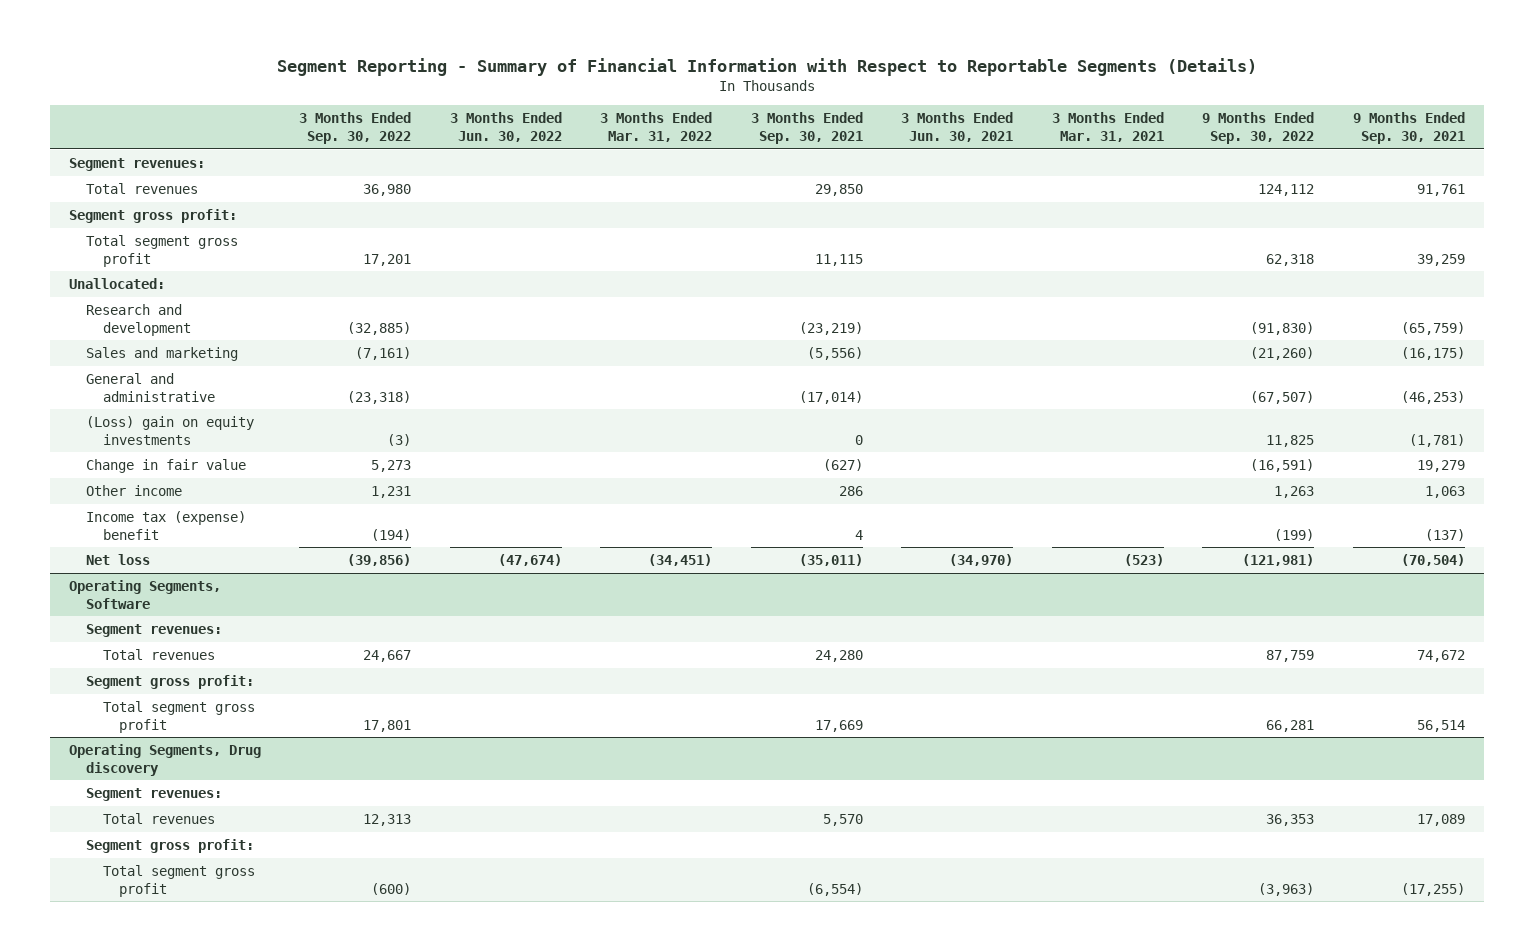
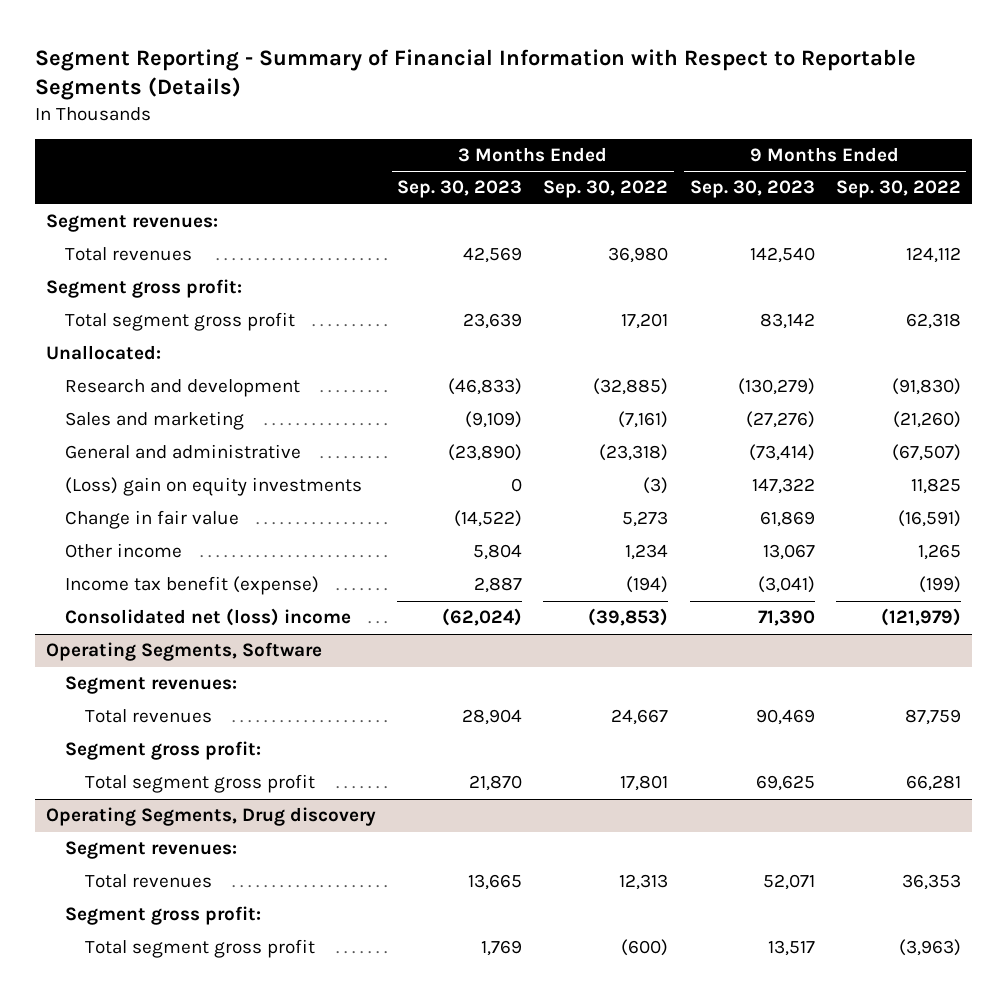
[449,112,562,142] 3 Months Ended Jun. 30, 2022 -> none
[600,112,713,142] 3 Months Ended Mar. 31, 2022 -> none
[750,112,863,144] 3 Months Ended Sep. 30, 2021 -> none
[901,112,1014,142] 3 Months Ended Jun. 30, 2021 -> none
[1051,112,1164,142] 3 Months Ended Mar. 31, 2021 -> none
[1352,112,1465,144] 9 Months Ended Sep. 30, 2021 -> none
none -> [397,180,523,199] Sep. 30, 2023
none -> [689,180,815,199] Sep. 30, 2023
[371,486,412,499] 1,231 -> [625,544,669,561] 1,234
[1274,486,1315,499] 1,263 -> [918,544,962,561] 1,265
[85,511,246,540] Income tax (expense) benefit -> [65,576,320,596] Income tax benefit (expense)
[85,554,150,566] Net loss -> [65,608,352,627] Consolidated net (loss) income
[347,554,412,567] (39,856) -> [588,608,669,627] (39,853)
[1242,554,1315,567] (121,981) -> [881,608,962,627] (121,979)

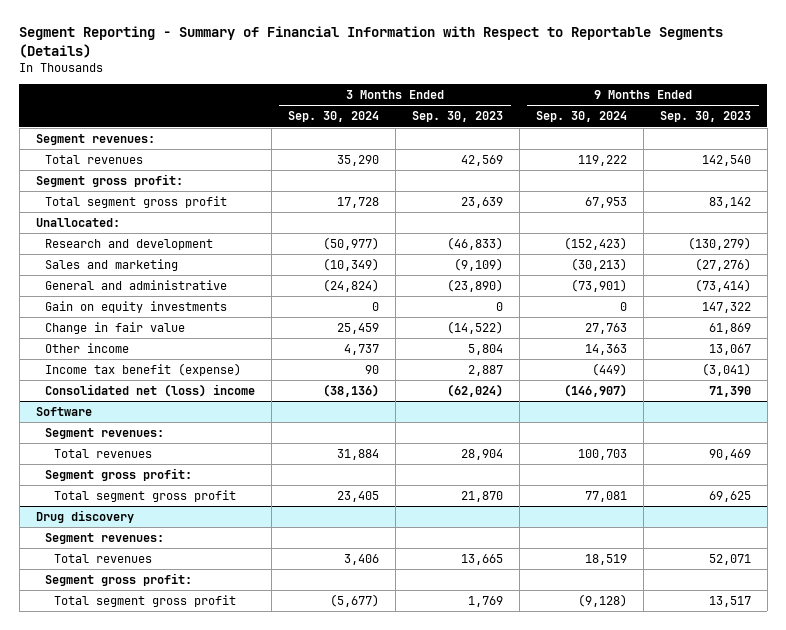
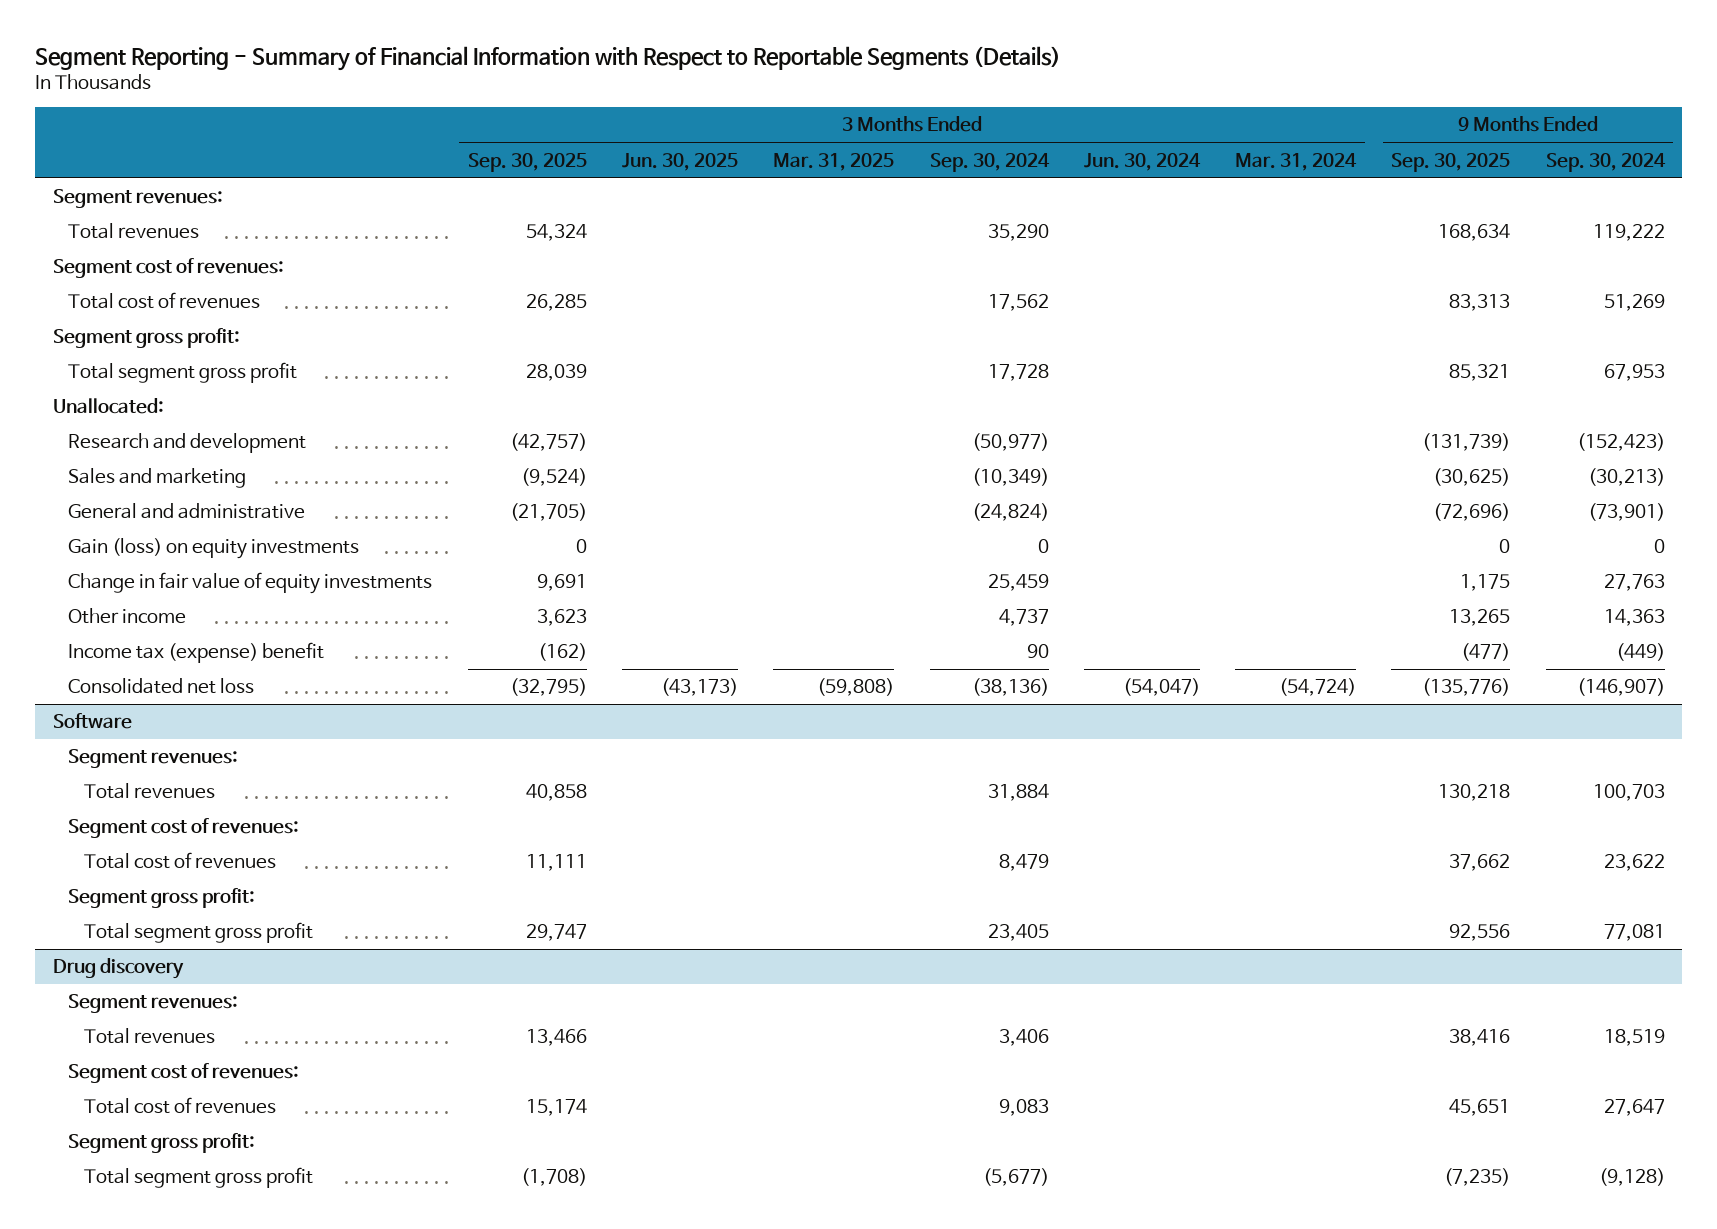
[411,111,503,123] Sep. 30, 2023 -> none
[659,111,751,123] Sep. 30, 2023 -> none
none -> [467,152,587,172] Sep. 30, 2025
none -> [621,152,738,171] Jun. 30, 2025
none -> [773,152,895,171] Mar. 31, 2025
none -> [1083,152,1201,171] Jun. 30, 2024
none -> [1235,152,1358,171] Mar. 31, 2024
none -> [1391,152,1511,172] Sep. 30, 2025
none -> [52,258,284,279] Segment cost of revenues:
none -> [68,292,261,310] Total cost of revenues
[44,301,227,314] Gain on equity investments -> [68,538,360,560] Gain (loss) on equity investments
[44,322,185,335] Change in fair value -> [68,572,433,595] Change in fair value of equity investments
[44,363,241,377] Income tax benefit (expense) -> [68,642,325,664] Income tax (expense) benefit
[44,384,255,398] Consolidated net (loss) income -> [68,678,255,695] Consolidated net loss
none -> [68,818,300,839] Segment cost of revenues:
none -> [84,852,277,870] Total cost of revenues
none -> [68,1063,300,1084] Segment cost of revenues:
none -> [84,1097,277,1115] Total cost of revenues

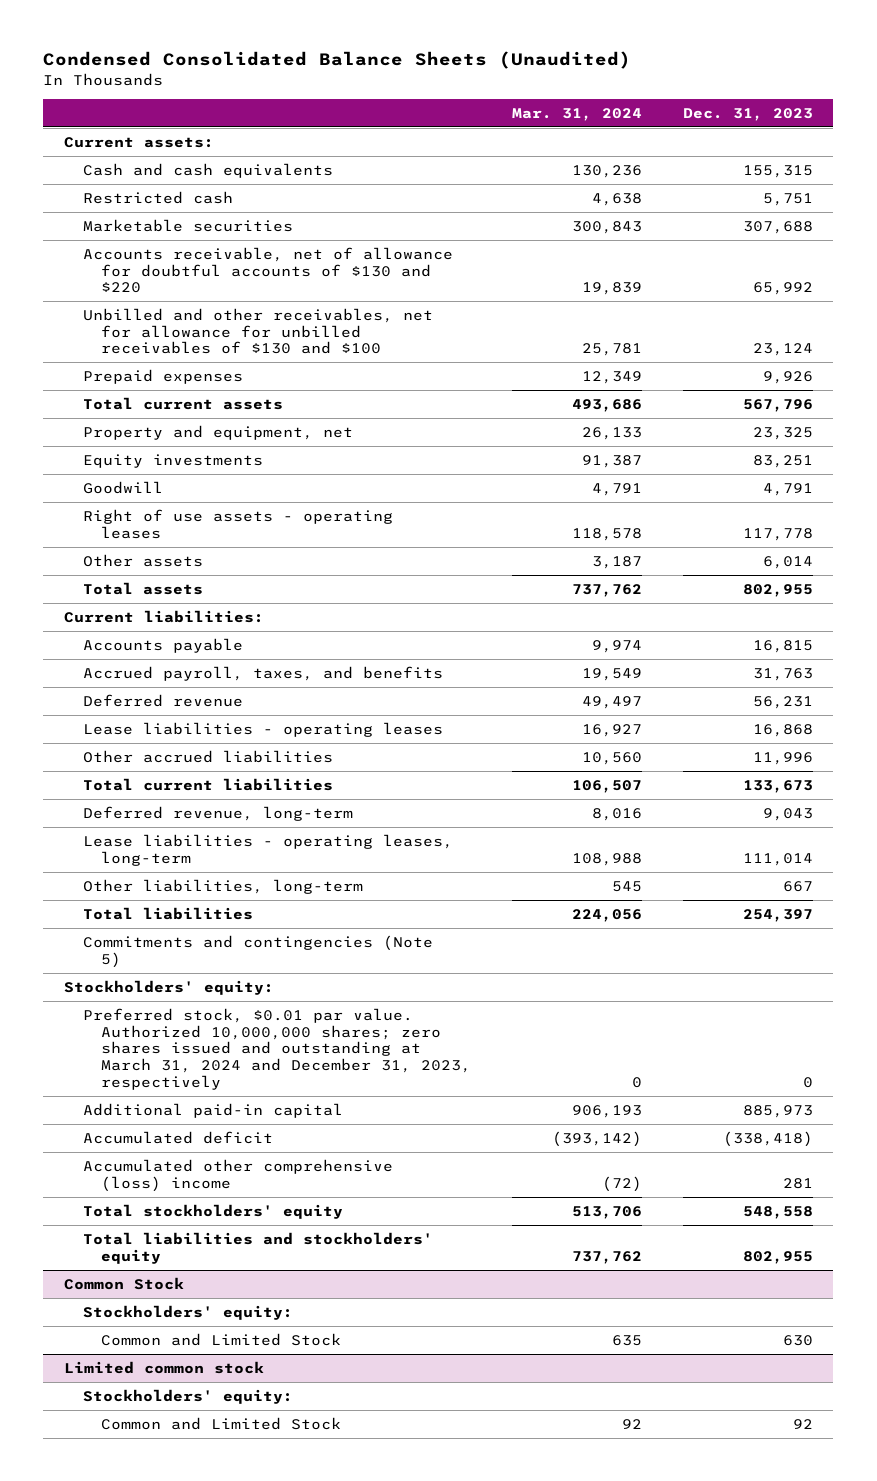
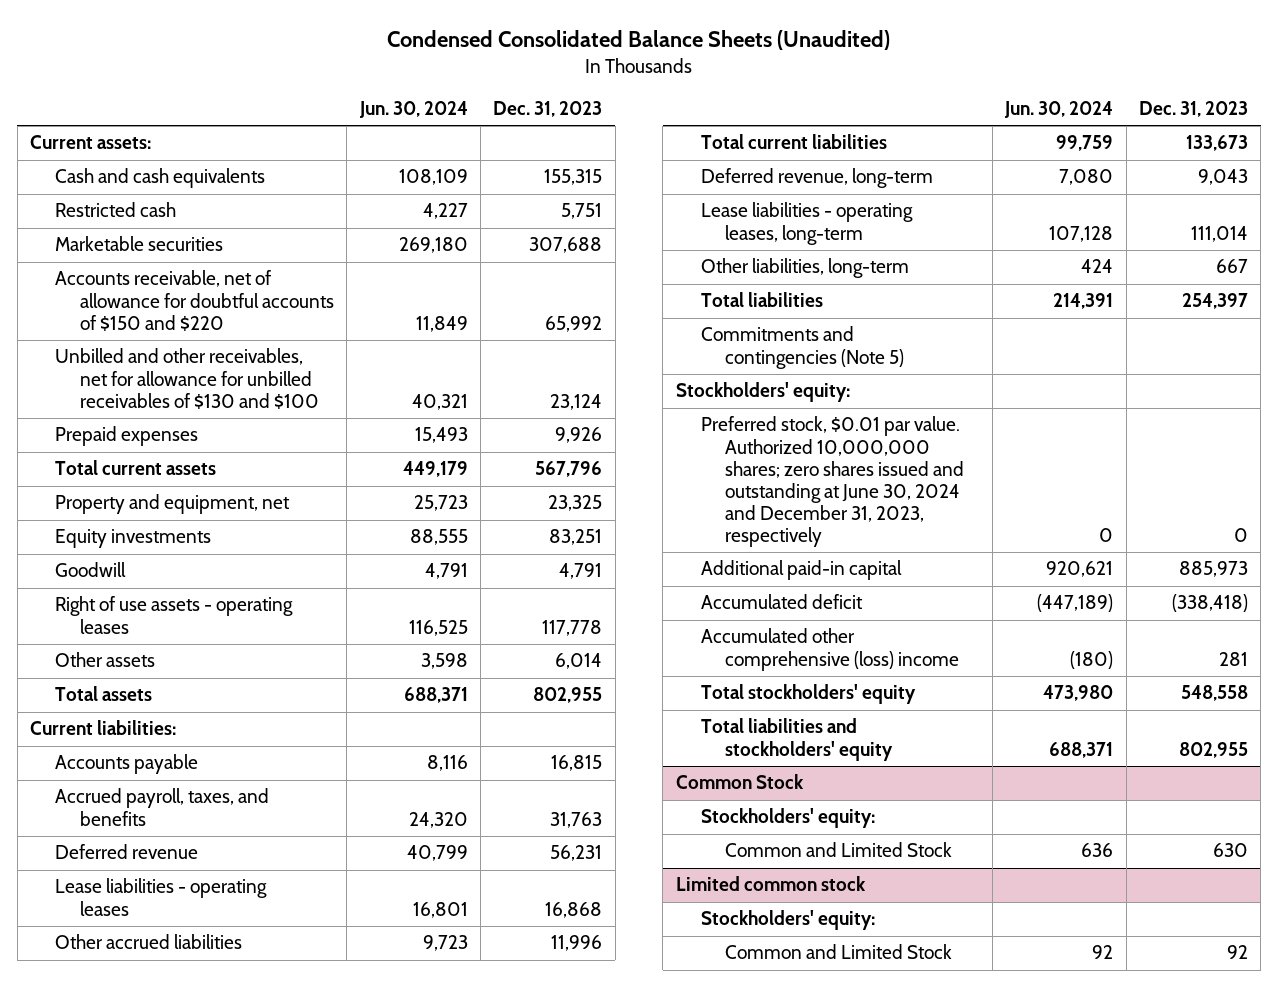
[512,107,643,121] Mar. 31, 2024 -> none
none -> [358,101,468,119] Jun. 30, 2024
[82,246,453,294] Accounts receivable, net of allowance for doubtful accounts of $130 and $220 -> [55,270,334,331] Accounts receivable, net of allowance for doubtful accounts of $150 and $220
[82,1007,472,1090] Preferred stock, $0.01 par value. Authorized 10,000,000 shares; zero shares issued and outstanding at March 31, 2024 and December 31, 2023, respectively -> [700,416,965,547] Preferred stock, $0.01 par value. Authorized 10,000,000 shares; zero shares issued and outstanding at June 30, 2024 and December 31, 2023, respectively

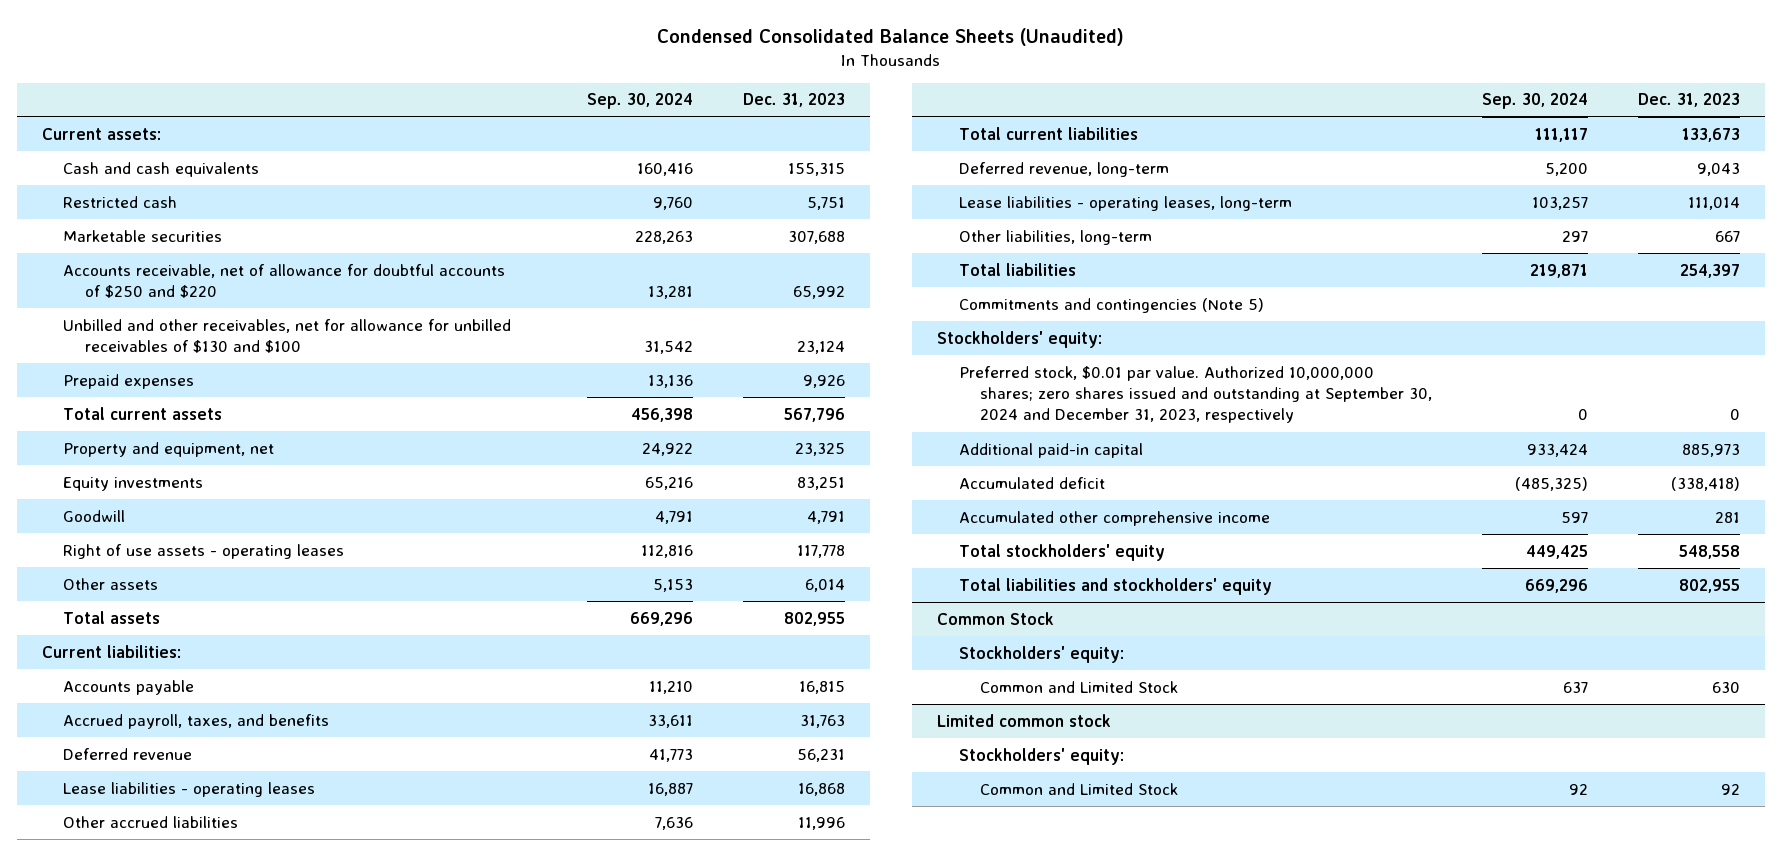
[358,101,468,119] Jun. 30, 2024 -> none
none -> [586,93,693,110] Sep. 30, 2024
[55,270,334,331] Accounts receivable, net of allowance for doubtful accounts of $150 and $220 -> [63,263,506,298] Accounts receivable, net of allowance for doubtful accounts of $250 and $220
[700,416,965,547] Preferred stock, $0.01 par value. Authorized 10,000,000 shares; zero shares issued and outstanding at June 30, 2024 and December 31, 2023, respectively -> [958,365,1433,424] Preferred stock, $0.01 par value. Authorized 10,000,000 shares; zero shares issued and outstanding at September 30, 2024 and December 31, 2023, respectively
[700,628,960,671] Accumulated other comprehensive (loss) income -> [958,510,1270,526] Accumulated other comprehensive income

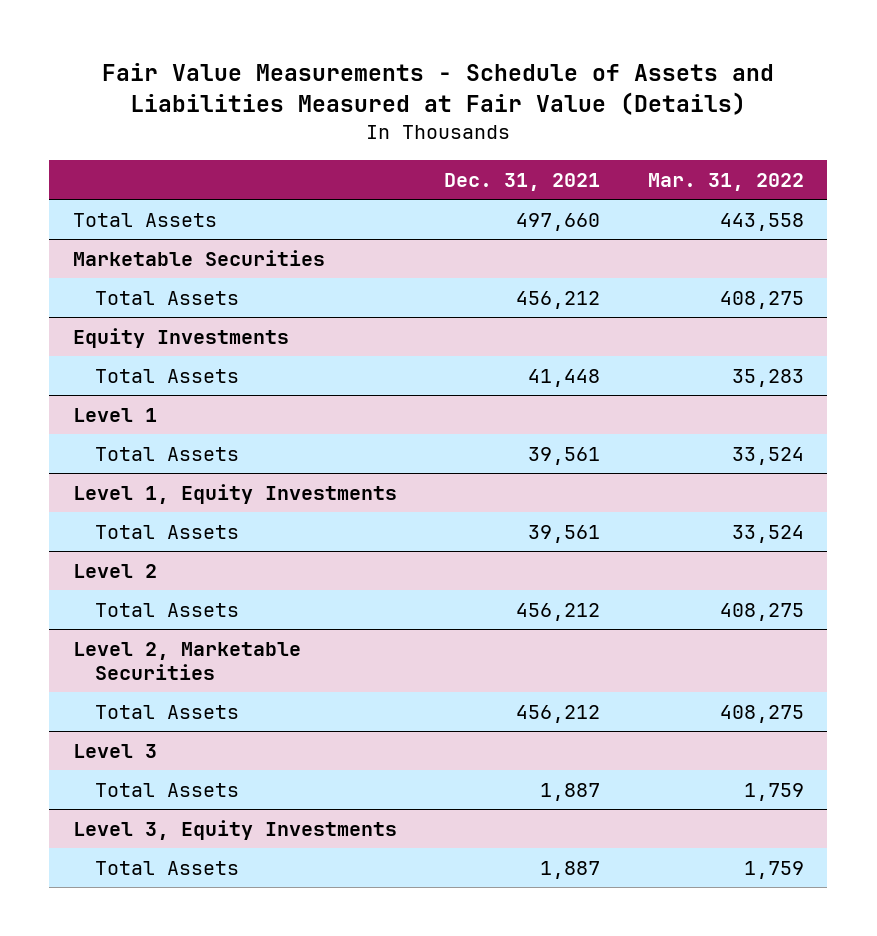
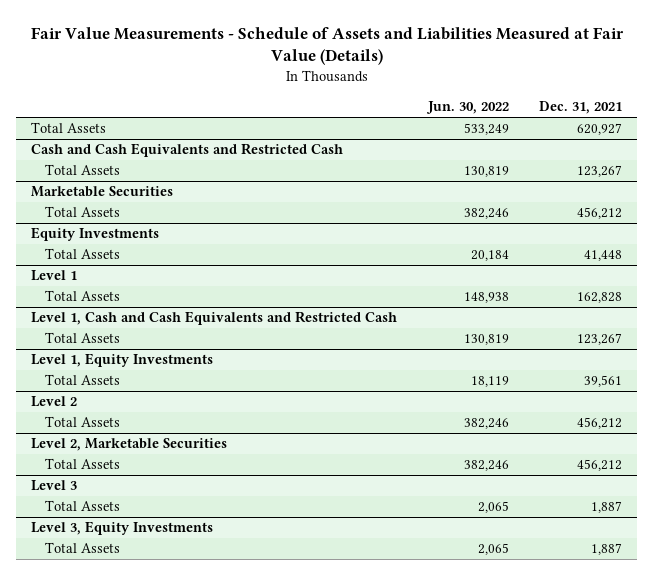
[647,172,804,191] Mar. 31, 2022 -> none
none -> [425,101,509,115] Jun. 30, 2022
[516,213,601,232] 497,660 -> [577,123,623,136] 620,927
none -> [31,143,344,158] Cash and Cash Equivalents and Restricted Cash
none -> [44,164,120,176] Total Assets
[528,447,601,466] 39,561 -> [577,292,623,304] 162,828
none -> [31,311,398,326] Level 1, Cash and Cash Equivalents and Restricted Cash
none -> [44,332,120,344] Total Assets

